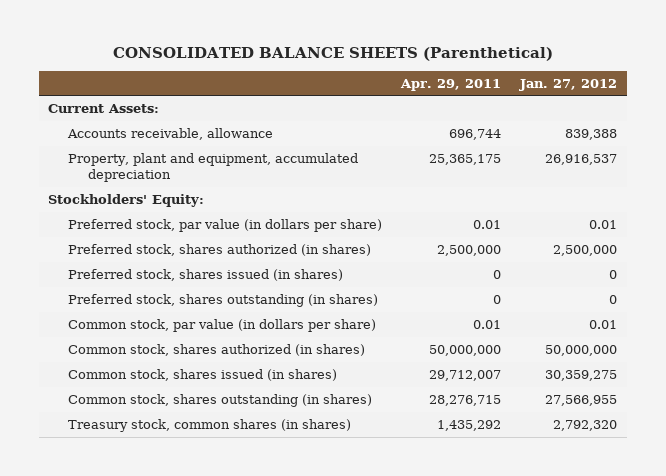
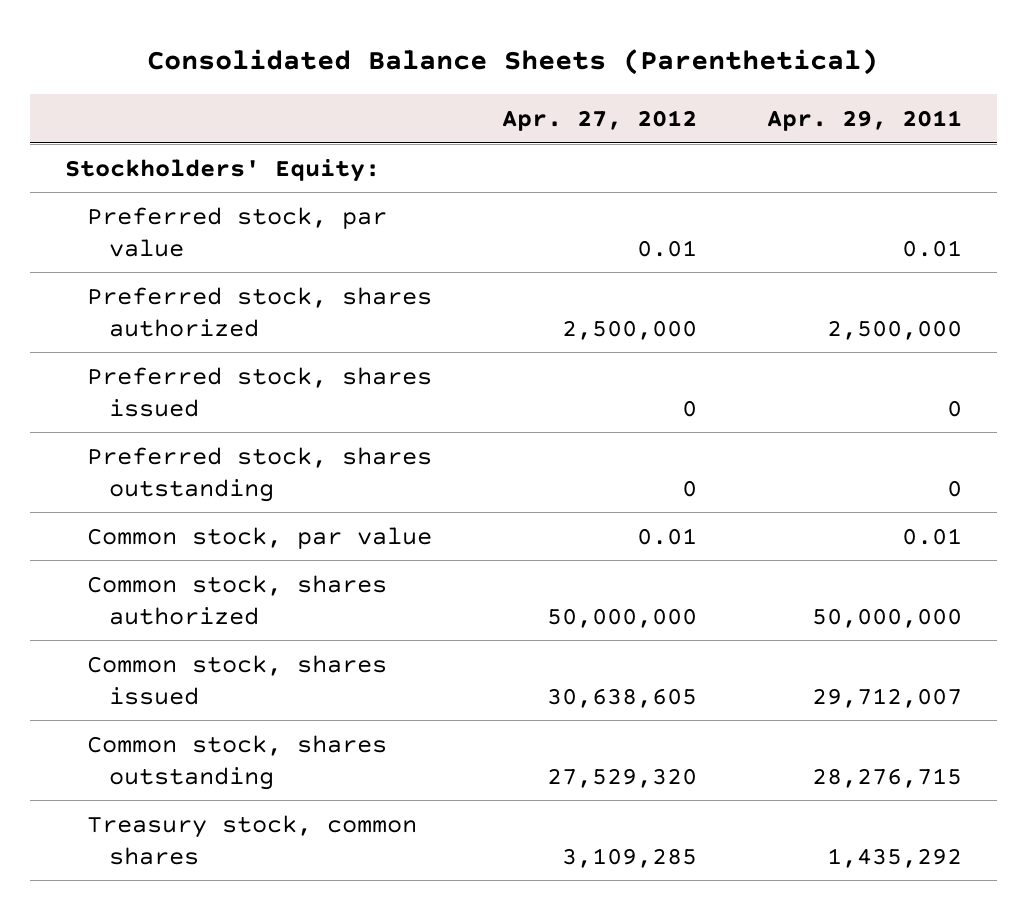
[112,47,553,62] CONSOLIDATED BALANCE SHEETS (Parenthetical) -> [147,49,879,76] Consolidated Balance Sheets (Parenthetical)
[519,78,618,91] Jan. 27, 2012 -> none
none -> [501,110,697,132] Apr. 27, 2012
[48,103,160,113] Current Assets: -> none
[66,127,273,140] Accounts receivable, allowance -> none
[67,152,358,183] Property, plant and equipment, accumulated depreciation -> none
[67,218,382,232] Preferred stock, par value (in dollars per share) -> [86,206,387,257] Preferred stock, par value
[67,243,371,256] Preferred stock, shares authorized (in shares) -> [86,286,432,337] Preferred stock, shares authorized
[67,268,343,281] Preferred stock, shares issued (in shares) -> [86,366,432,417] Preferred stock, shares issued
[67,293,378,307] Preferred stock, shares outstanding (in shares) -> [86,446,432,502] Preferred stock, shares outstanding
[67,318,376,332] Common stock, par value (in dollars per share) -> [86,526,432,549] Common stock, par value
[67,343,365,356] Common stock, shares authorized (in shares) -> [86,574,387,625] Common stock, shares authorized
[67,368,337,381] Common stock, shares issued (in shares) -> [86,654,387,705] Common stock, shares issued
[67,393,372,407] Common stock, shares outstanding (in shares) -> [86,734,387,790] Common stock, shares outstanding
[67,418,351,432] Treasury stock, common shares (in shares) -> [86,814,417,865] Treasury stock, common shares

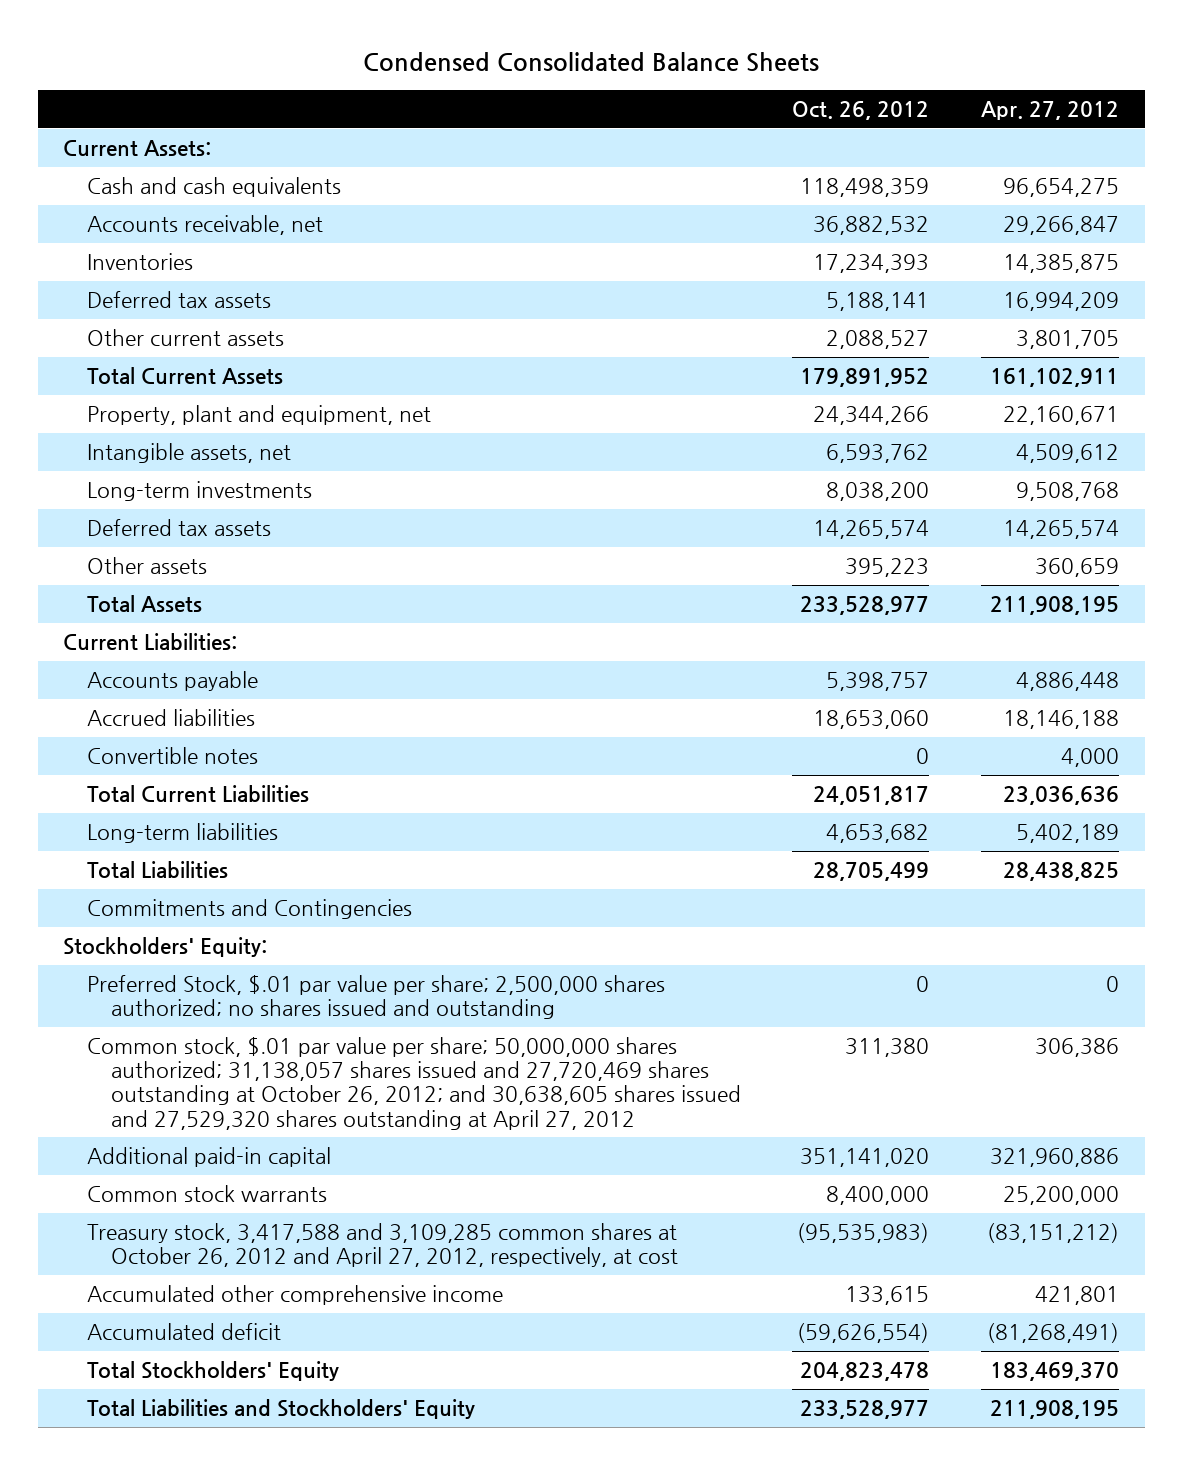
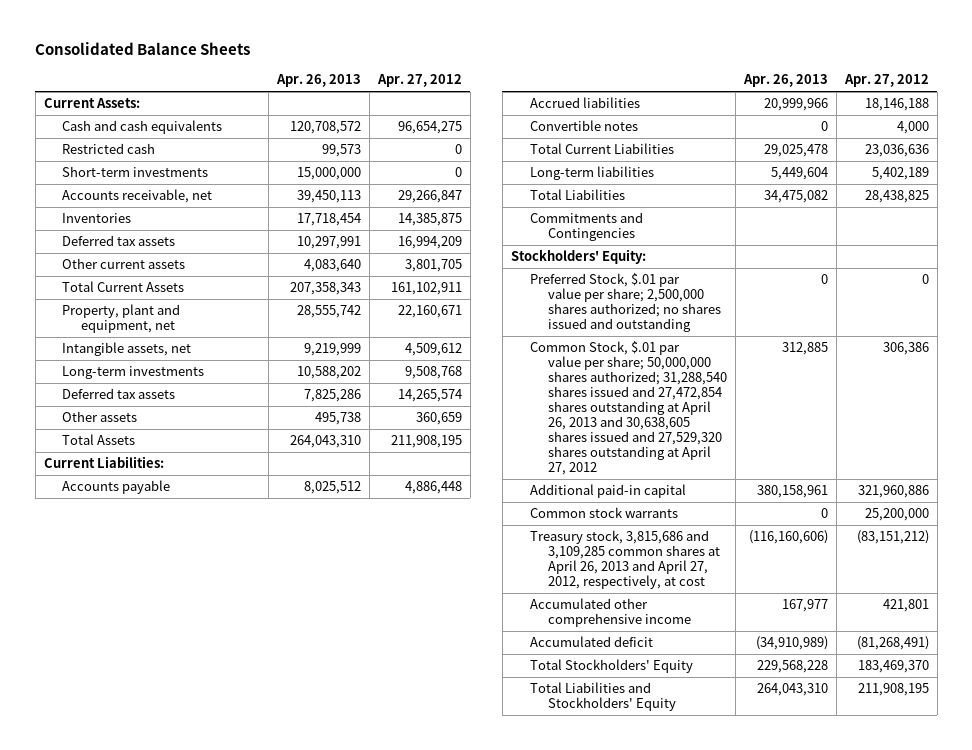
[363,51,820,72] Condensed Consolidated Balance Sheets -> [35,42,251,56] Consolidated Balance Sheets
[792,101,930,121] Oct. 26, 2012 -> none
none -> [275,74,361,88] Apr. 26, 2013
none -> [62,143,156,155] Restricted cash
none -> [62,166,209,178] Short-term investments
[86,1037,741,1130] Common stock, $.01 par value per share; 50,000,000 shares authorized; 31,138,057 shares issued and 27,720,469 shares outstanding at October 26, 2012; and 30,638,605 shares issued and 27,529,320 shares outstanding at April 27, 2012 -> [529,341,728,475] Common Stock, $.01 par value per share; 50,000,000 shares authorized; 31,288,540 shares issued and 27,472,854 shares outstanding at April 26, 2013 and 30,638,605 shares issued and 27,529,320 shares outstanding at April 27, 2012
[86,1223,678,1268] Treasury stock, 3,417,588 and 3,109,285 common shares at October 26, 2012 and April 27, 2012, respectively, at cost -> [529,530,721,590] Treasury stock, 3,815,686 and 3,109,285 common shares at April 26, 2013 and April 27, 2012, respectively, at cost

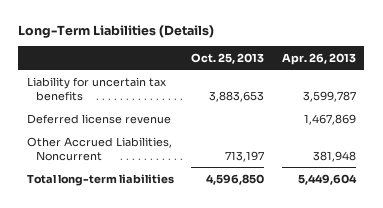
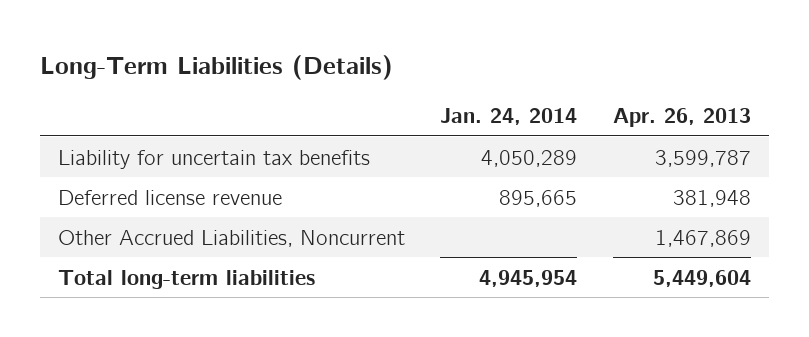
[191,52,265,64] Oct. 25, 2013 -> none
none -> [440,107,578,125] Jan. 24, 2014
[303,113,356,125] 1,467,869 -> [672,189,751,207] 381,948
[312,150,356,162] 381,948 -> [654,229,751,247] 1,467,869

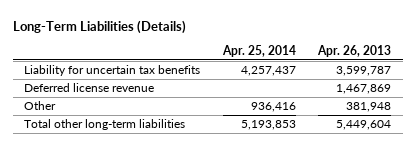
[440,107,578,125] Jan. 24, 2014 -> none
none -> [221,45,296,58] Apr. 25, 2014
[672,189,751,207] 381,948 -> [336,84,392,95] 1,467,869
[57,229,405,247] Other Accrued Liabilities, Noncurrent -> [24,101,57,111] Other
[654,229,751,247] 1,467,869 -> [346,102,392,113] 381,948
[57,269,315,289] Total long-term liabilities -> [24,119,186,131] Total other long-term liabilities

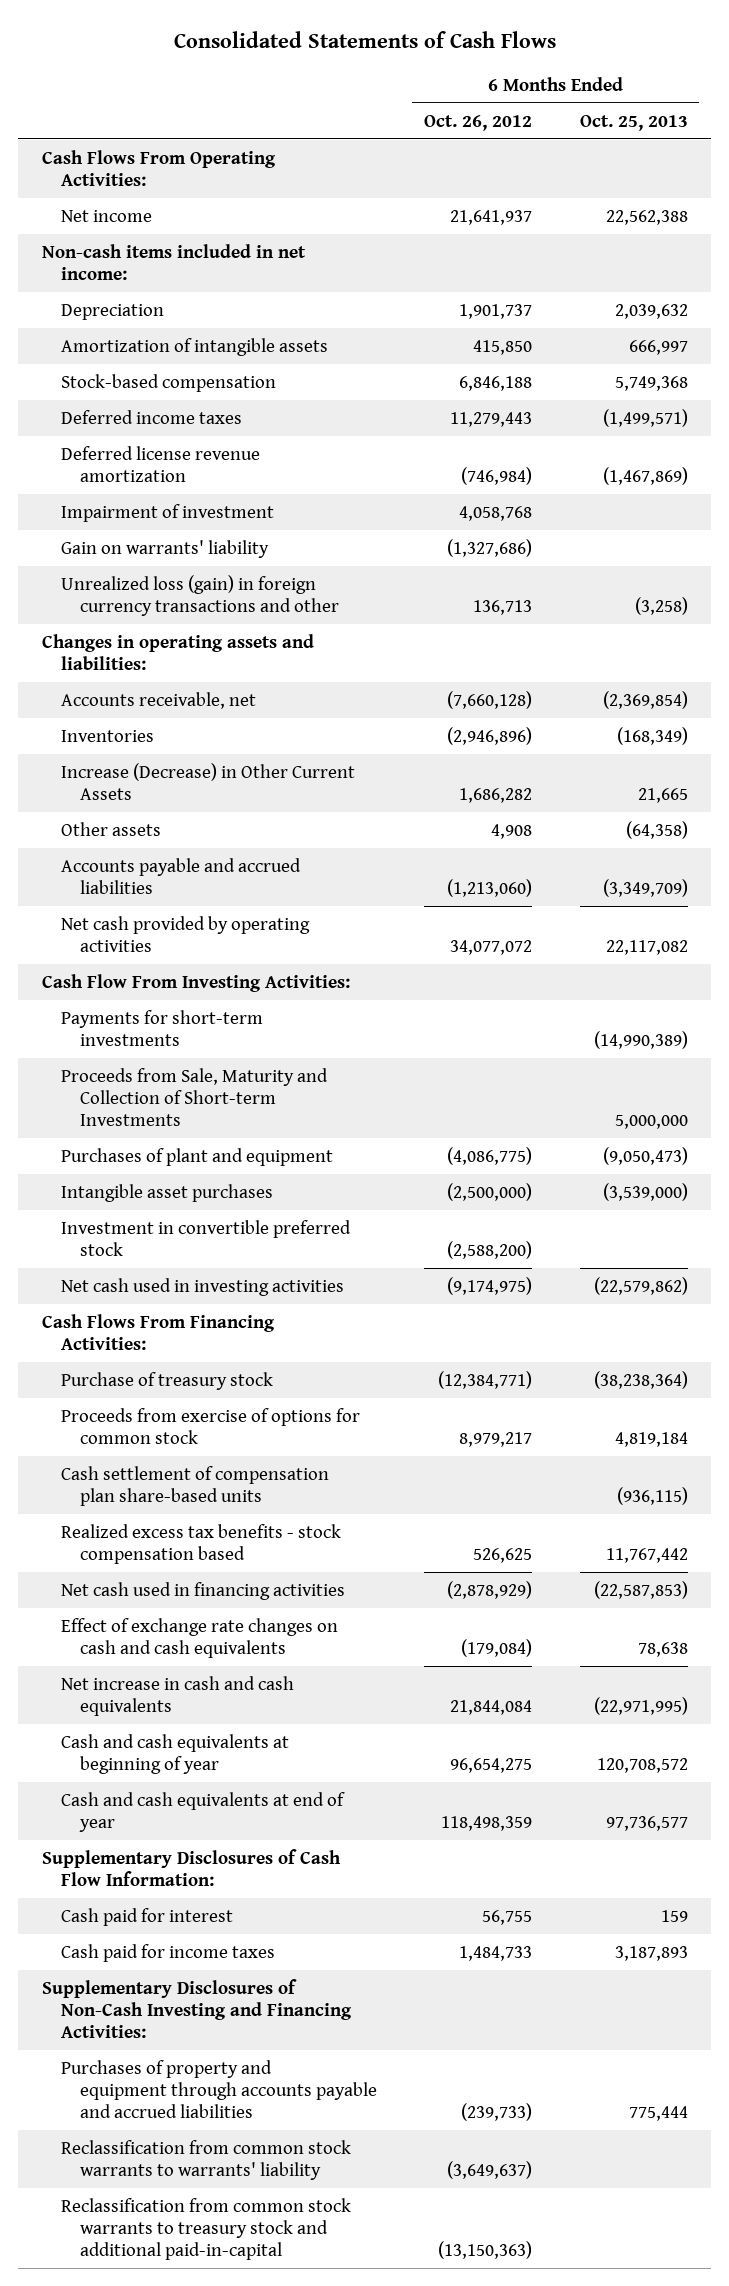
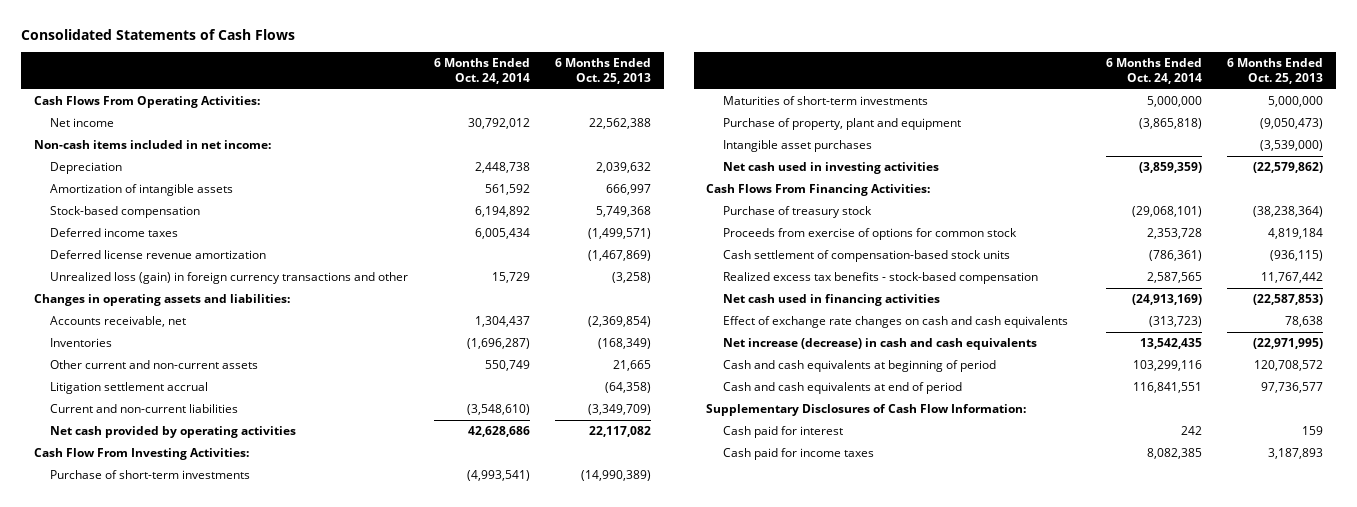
[424,114,533,131] Oct. 26, 2012 -> none
none -> [433,58,530,85] 6 Months Ended Oct. 24, 2014
[60,503,274,522] Impairment of investment -> none
[60,539,269,558] Gain on warrants' liability -> none
[60,762,355,801] Increase (Decrease) in Other Current Assets -> [50,360,259,370] Other current and non-current assets
[60,821,161,836] Other assets -> [50,382,209,395] Litigation settlement accrual
[60,857,301,895] Accounts payable and accrued liabilities -> [50,404,239,414] Current and non-current liabilities
[60,1009,263,1047] Payments for short-term investments -> [50,470,251,480] Purchase of short-term investments
[60,1067,328,1127] Proceeds from Sale, Maturity and Collection of Short-term Investments -> [722,96,928,106] Maturities of short-term investments
[60,1147,333,1166] Purchases of plant and equipment -> [722,118,961,131] Purchase of property, plant and equipment
[60,1219,351,1257] Investment in convertible preferred stock -> none
[60,1465,329,1507] Cash settlement of compensation plan share-based units -> [722,250,1010,263] Cash settlement of compensation-based stock units
[60,1523,341,1565] Realized excess tax benefits - stock compensation based -> [722,272,1038,285] Realized excess tax benefits - stock-based compensation
[60,1675,294,1717] Net increase in cash and cash equivalents -> [722,338,1037,351] Net increase (decrease) in cash and cash equivalents
[60,1733,289,1775] Cash and cash equivalents at beginning of year -> [722,360,996,373] Cash and cash equivalents at beginning of period
[60,1791,345,1833] Cash and cash equivalents at end of year -> [722,382,962,395] Cash and cash equivalents at end of period
[41,1978,352,2039] Supplementary Disclosures of Non-Cash Investing and Financing Activities: -> none
[60,2059,377,2119] Purchases of property and equipment through accounts payable and accrued liabilities -> none
[60,2139,351,2181] Reclassification from common stock warrants to warrants' liability -> none
[60,2197,351,2261] Reclassification from common stock warrants to treasury stock and additional paid-in-capital -> none

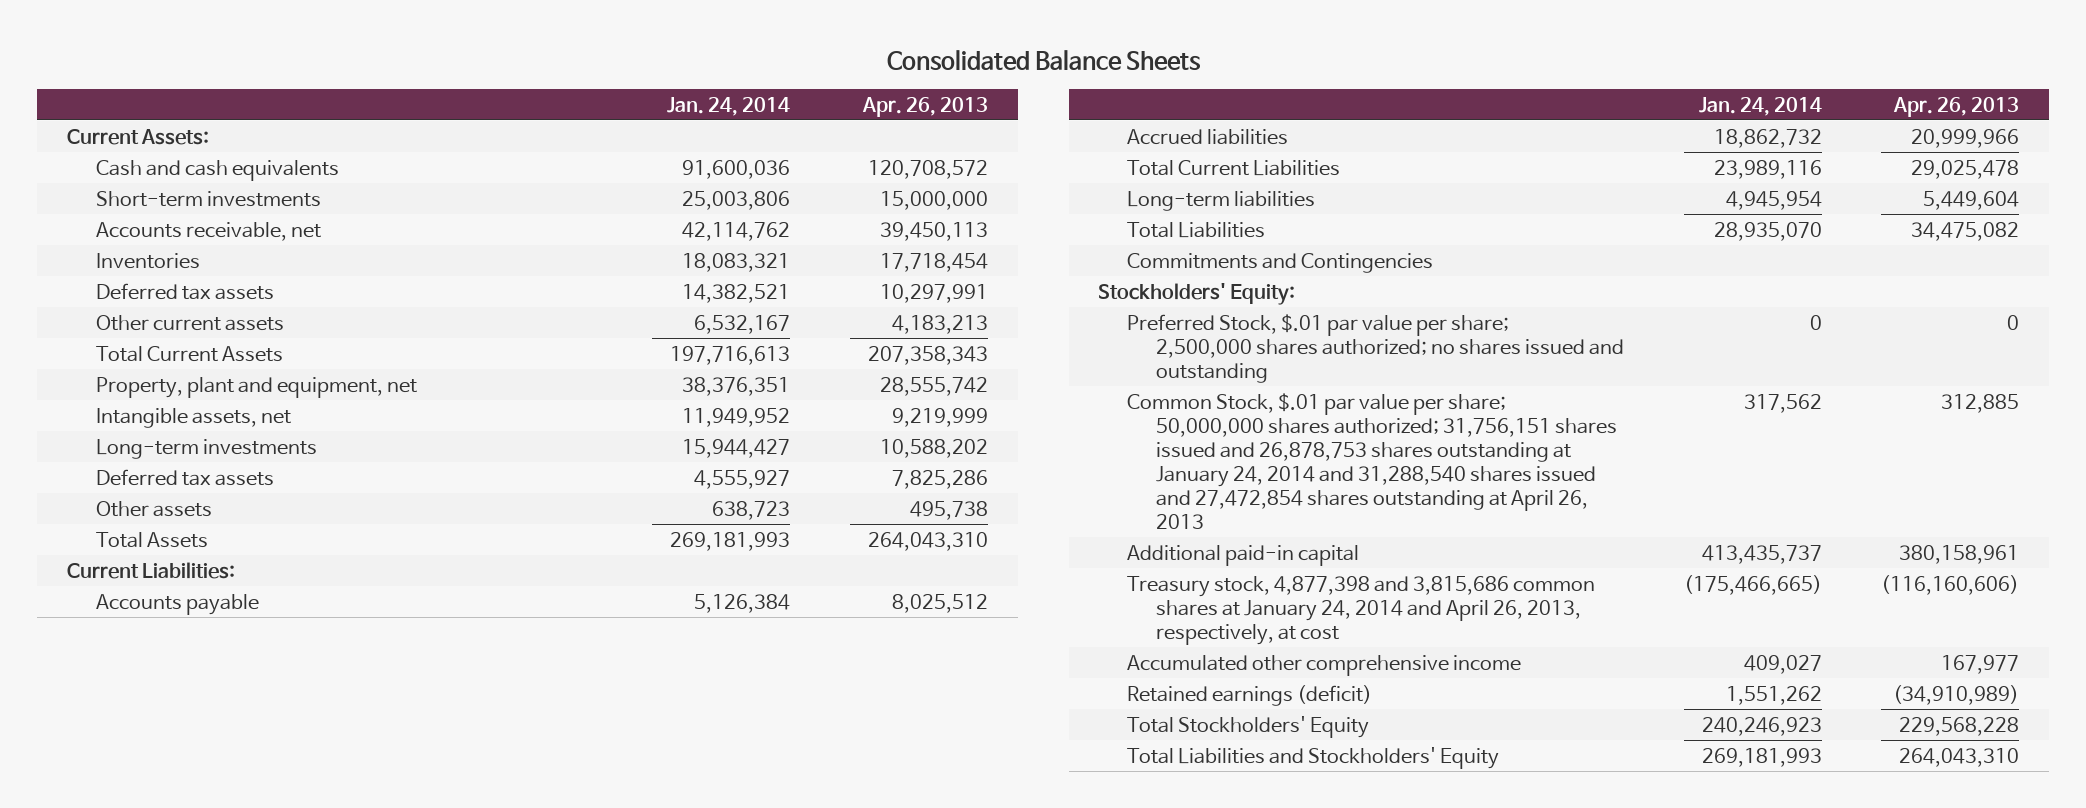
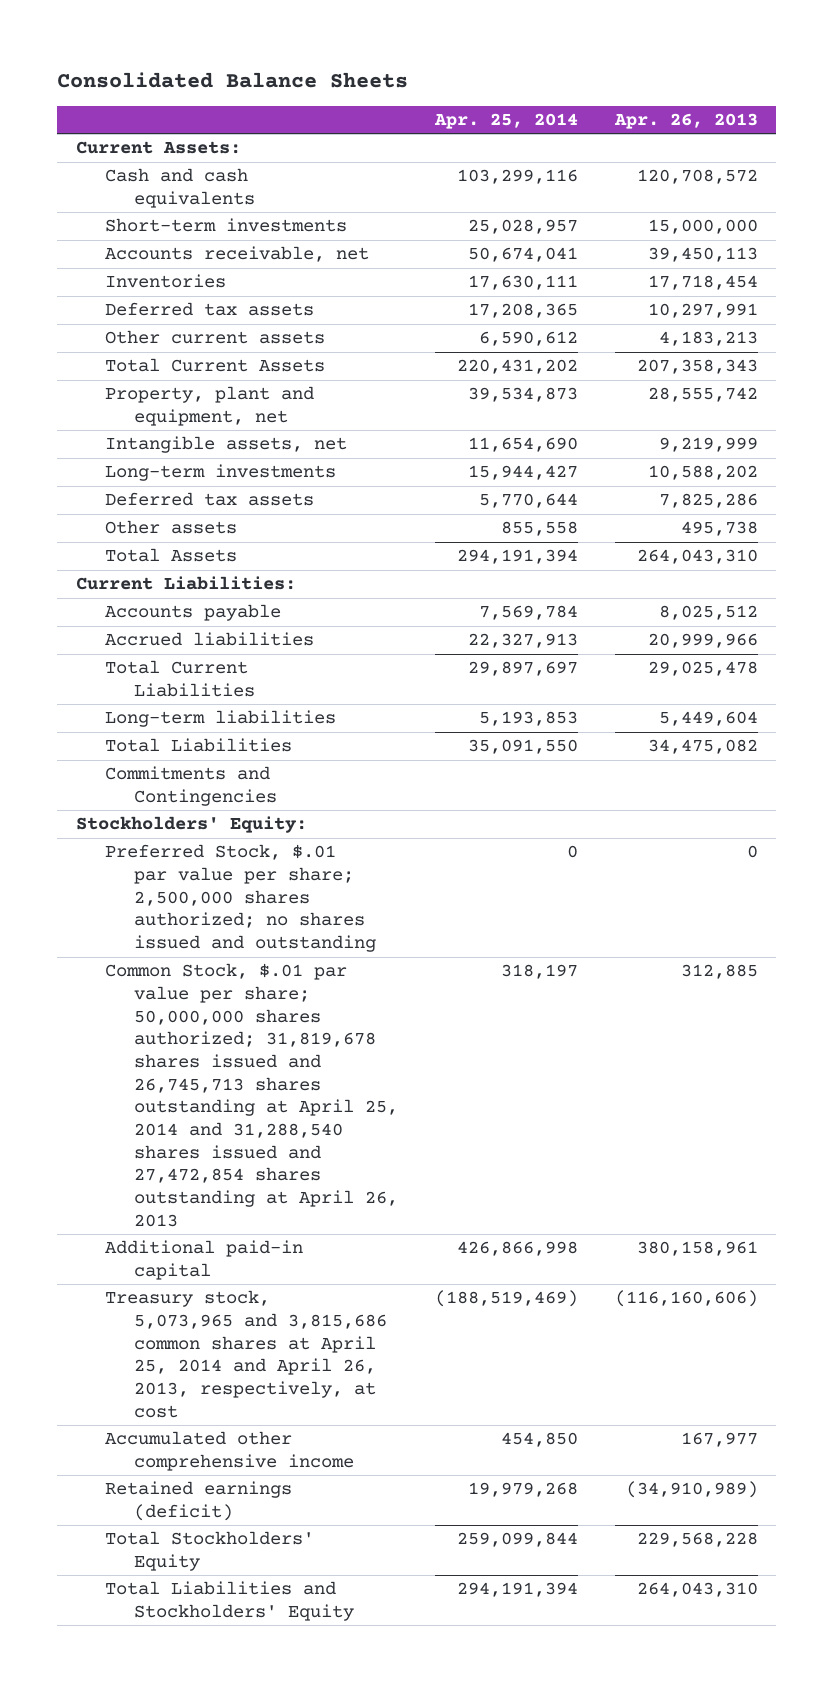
[667,96,791,116] Jan. 24, 2014 -> none
none -> [433,113,578,130] Apr. 25, 2014
[1127,392,1618,529] Common Stock, $.01 par value per share; 50,000,000 shares authorized; 31,756,151 shares issued and 26,878,753 shares outstanding at January 24, 2014 and 31,288,540 shares issued and 27,472,854 shares outstanding at April 26, 2013 -> [104,963,399,1227] Common Stock, $.01 par value per share; 50,000,000 shares authorized; 31,819,678 shares issued and 26,745,713 shares outstanding at April 25, 2014 and 31,288,540 shares issued and 27,472,854 shares outstanding at April 26, 2013
[1127,575,1596,645] Treasury stock, 4,877,398 and 3,815,686 common shares at January 24, 2014 and April 26, 2013, respectively, at cost -> [104,1290,388,1418] Treasury stock, 5,073,965 and 3,815,686 common shares at April 25, 2014 and April 26, 2013, respectively, at cost

